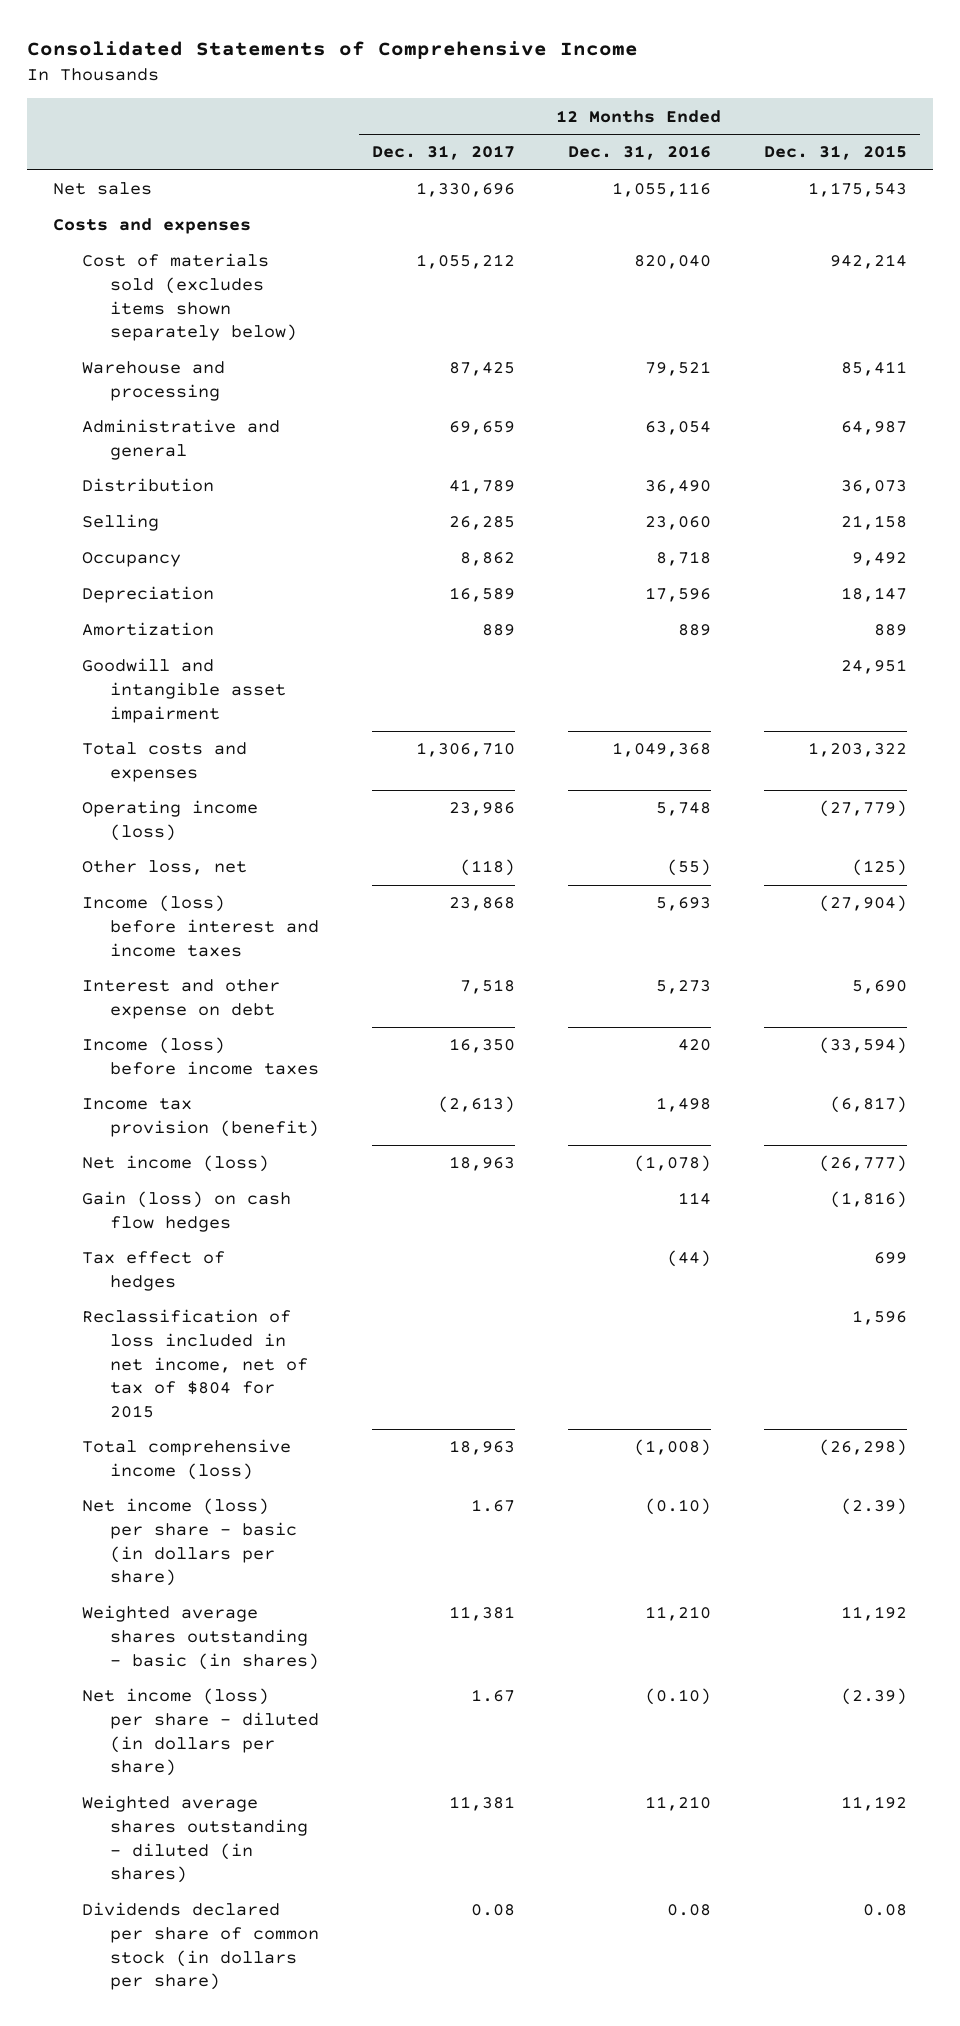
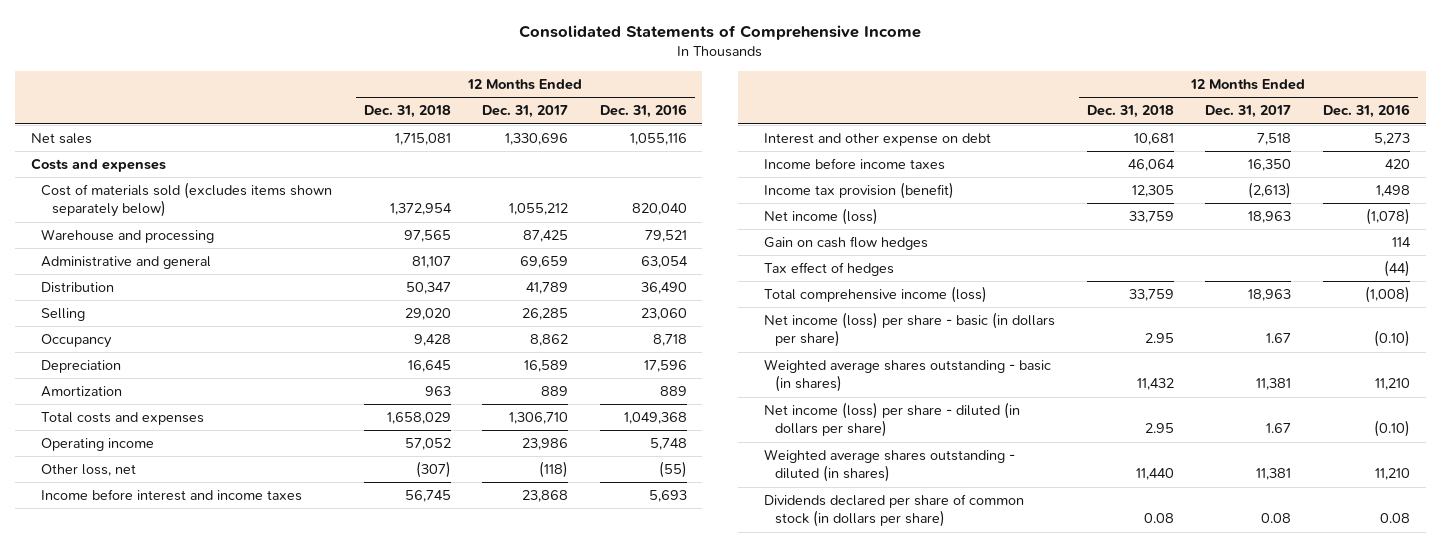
[763,145,907,161] Dec. 31, 2015 -> none
none -> [363,105,451,119] Dec. 31, 2018
[81,658,286,723] Goodwill and intangible asset impairment -> none
[81,800,258,841] Operating income (loss) -> [41,438,155,452] Operating income
[81,895,319,957] Income (loss) before interest and income taxes -> [41,489,303,502] Income before interest and income taxes
[81,1037,319,1075] Income (loss) before income taxes -> [764,158,946,171] Income before income taxes
[81,1191,291,1232] Gain (loss) on cash flow hedges -> [764,236,929,251] Gain on cash flow hedges
[81,1309,308,1418] Reclassification of loss included in net income, net of tax of $804 for 2015 -> none

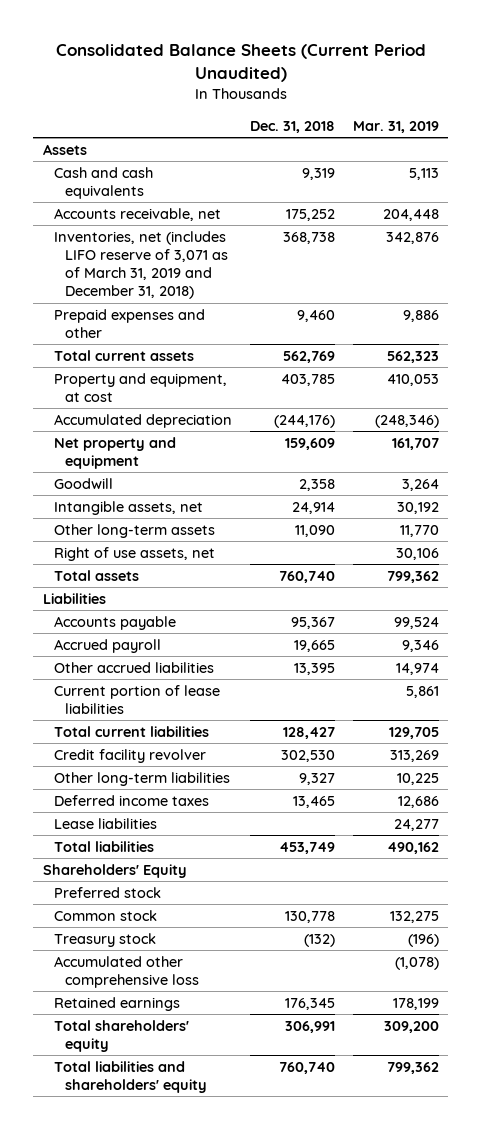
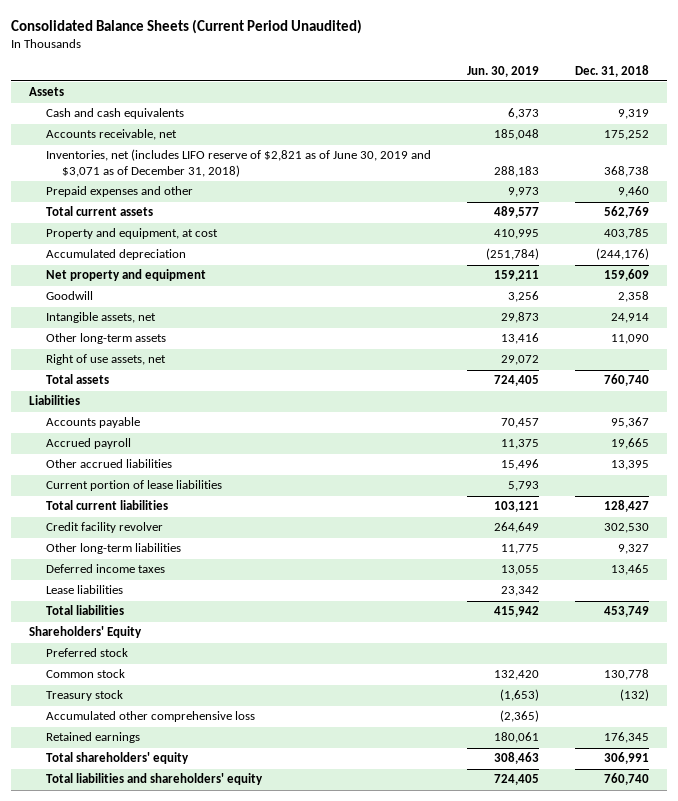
[352,120,439,133] Mar. 31, 2019 -> none
none -> [466,65,539,77] Jun. 30, 2019
[53,230,228,300] Inventories, net (includes LIFO reserve of 3,071 as of March 31, 2019 and December 31, 2018) -> [45,149,431,177] Inventories, net (includes LIFO reserve of $2,821 as of June 30, 2019 and $3,071 as of December 31, 2018)

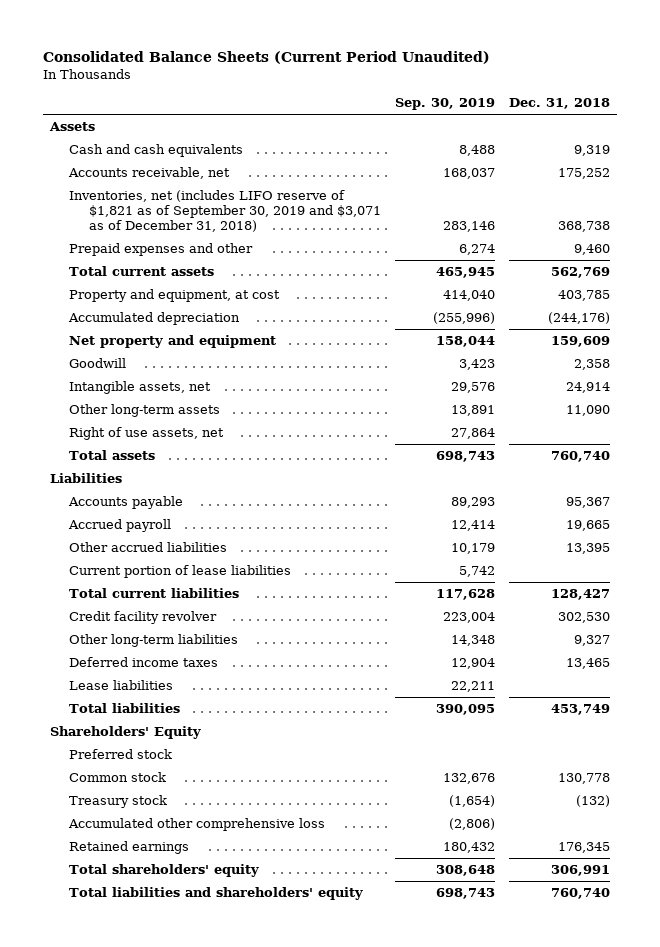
[466,65,539,77] Jun. 30, 2019 -> none
none -> [395,98,496,111] Sep. 30, 2019
[45,149,431,177] Inventories, net (includes LIFO reserve of $2,821 as of June 30, 2019 and $3,071 as of December 31, 2018) -> [69,190,382,233] Inventories, net (includes LIFO reserve of $1,821 as of September 30, 2019 and $3,071 as of December 31, 2018)

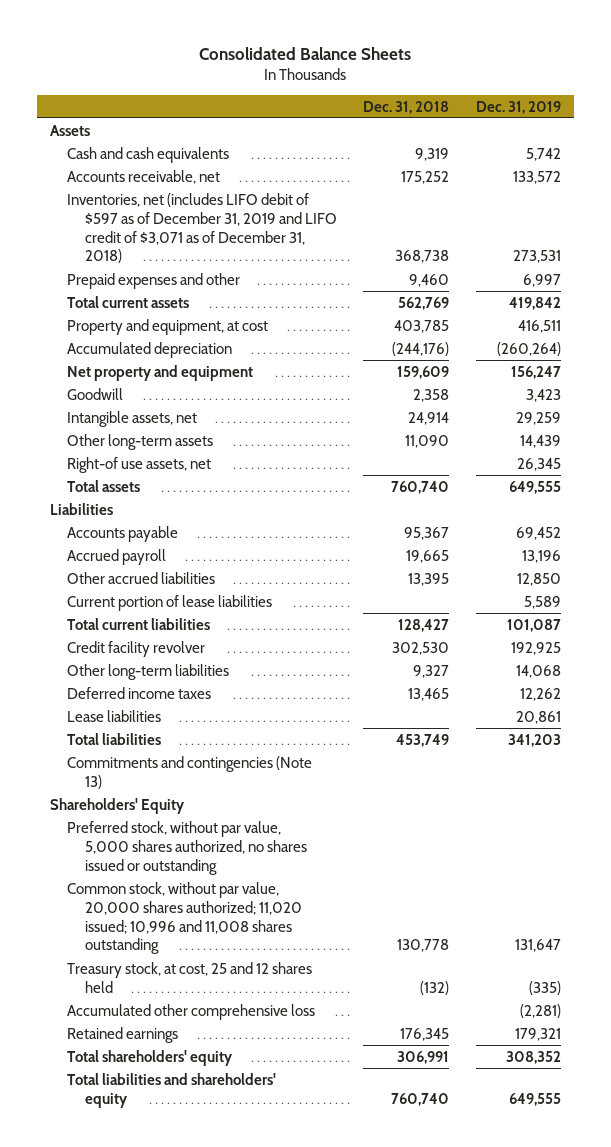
[42,51,490,65] Consolidated Balance Sheets (Current Period Unaudited) -> [199,47,412,61] Consolidated Balance Sheets
[395,98,496,111] Sep. 30, 2019 -> none
none -> [475,100,561,114] Dec. 31, 2019
[69,190,382,233] Inventories, net (includes LIFO reserve of $1,821 as of September 30, 2019 and $3,071 as of December 31, 2018) -> [67,192,337,264] Inventories, net (includes LIFO debit of $597 as of December 31, 2019 and LIFO credit of $3,071 as of December 31, 2018)
[69,427,225,441] Right of use assets, net -> [67,456,212,473] Right-of use assets, net
none -> [67,755,313,789] Commitments and contingencies (Note 13)
[69,749,173,760] Preferred stock -> [67,820,307,875] Preferred stock, without par value, 5,000 shares authorized, no shares issued or outstanding
[69,772,167,783] Common stock -> [67,881,302,955] Common stock, without par value, 20,000 shares authorized; 11,020 issued; 10,996 and 11,008 shares outstanding
[69,795,168,809] Treasury stock -> [67,961,313,993] Treasury stock, at cost, 25 and 12 shares held

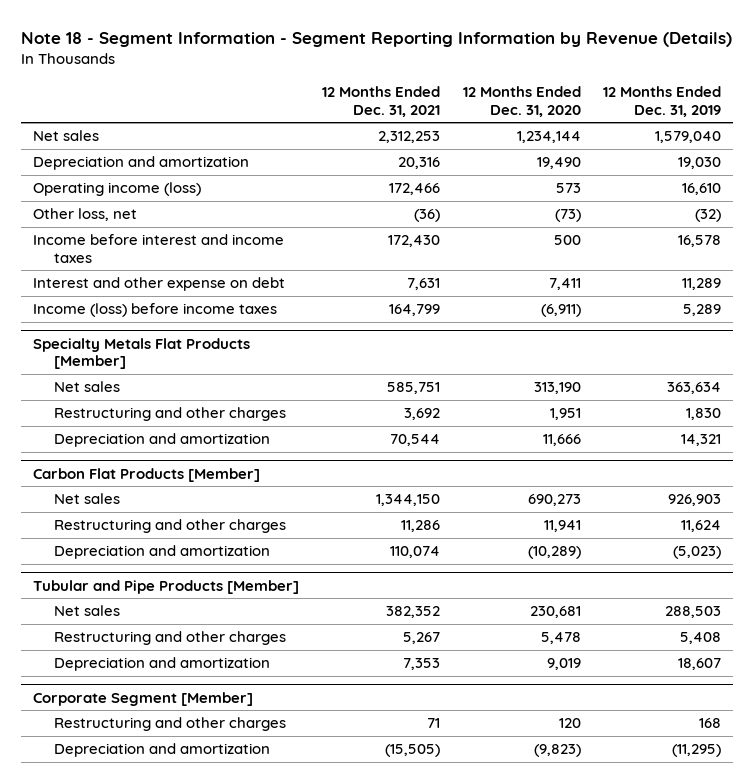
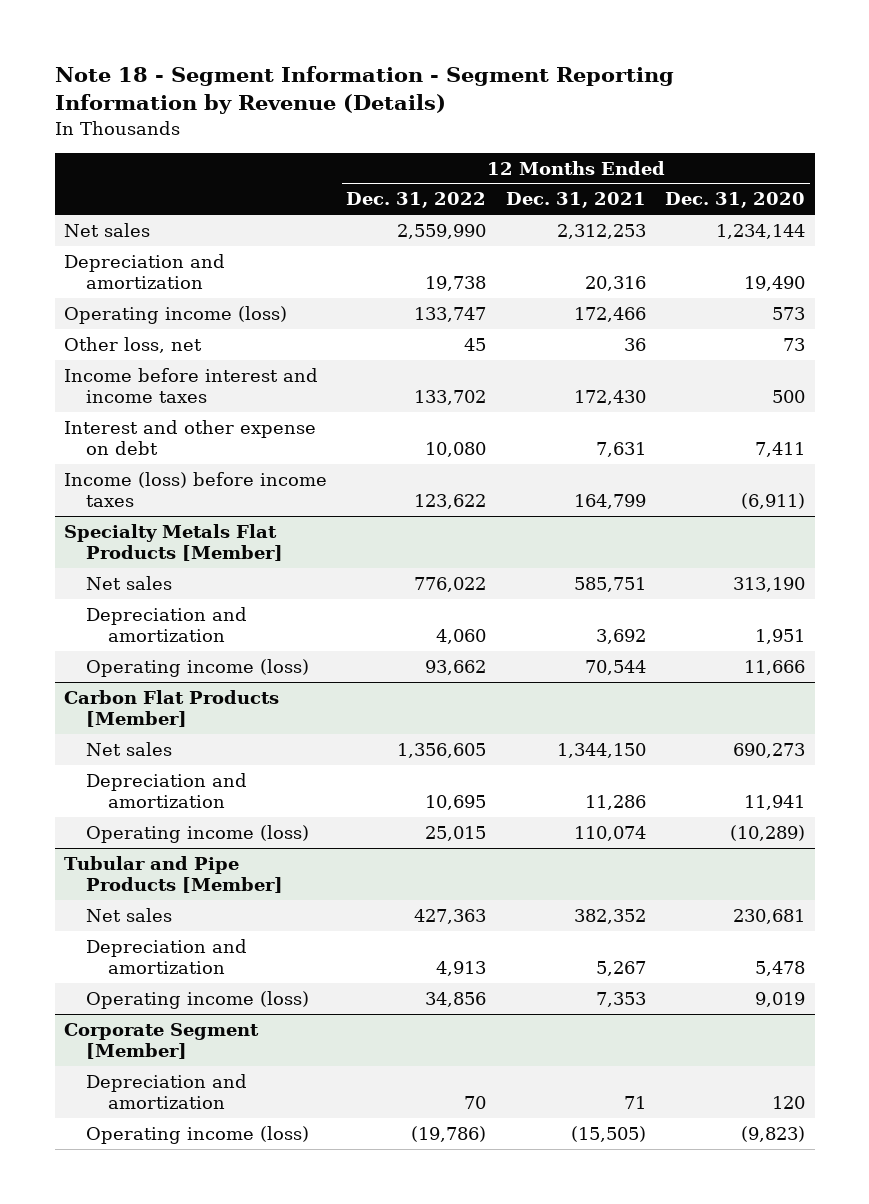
[603,86,722,117] 12 Months Ended Dec. 31, 2019 -> none
none -> [346,192,487,209] Dec. 31, 2022
[413,209,440,223] (36) -> [623,337,646,351] 36
[554,209,581,223] (73) -> [782,337,805,351] 73
[54,407,287,422] Restructuring and other charges -> none
[389,434,440,447] 70,544 -> [595,628,646,644] 3,692
[542,434,581,447] 11,666 -> [754,628,805,644] 1,951
none -> [85,658,309,677] Operating income (loss)
[54,519,287,534] Restructuring and other charges -> none
[389,546,440,559] 110,074 -> [584,794,646,810] 11,286
[527,546,581,560] (10,289) -> [743,794,805,810] 11,941
none -> [85,824,309,843] Operating income (loss)
[54,631,287,646] Restructuring and other charges -> none
[402,658,440,671] 7,353 -> [595,960,646,976] 5,267
[546,658,581,671] 9,019 -> [754,960,805,976] 5,478
none -> [85,990,309,1009] Operating income (loss)
[54,717,287,732] Restructuring and other charges -> none
[384,744,440,758] (15,505) -> [623,1095,646,1109] 71
[533,744,581,758] (9,823) -> [771,1095,805,1109] 120
none -> [85,1125,309,1144] Operating income (loss)

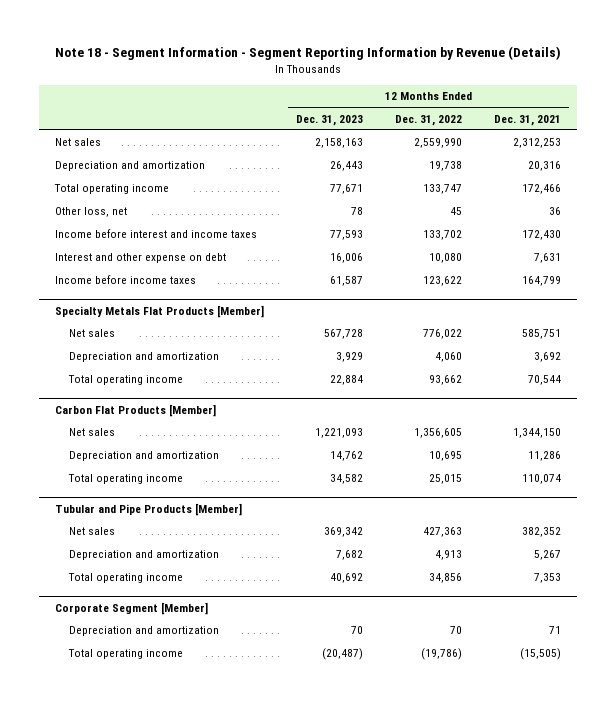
[664,192,805,209] Dec. 31, 2020 -> none
none -> [296,114,364,126] Dec. 31, 2023
[64,305,288,324] Operating income (loss) -> [53,184,169,195] Total operating income
[64,471,328,507] Income (loss) before income taxes -> [54,275,196,285] Income before income taxes
[85,658,309,677] Operating income (loss) -> [68,375,184,386] Total operating income
[85,824,309,843] Operating income (loss) -> [68,474,184,485] Total operating income
[85,990,309,1009] Operating income (loss) -> [68,573,184,584] Total operating income
[85,1125,309,1144] Operating income (loss) -> [68,649,184,660] Total operating income

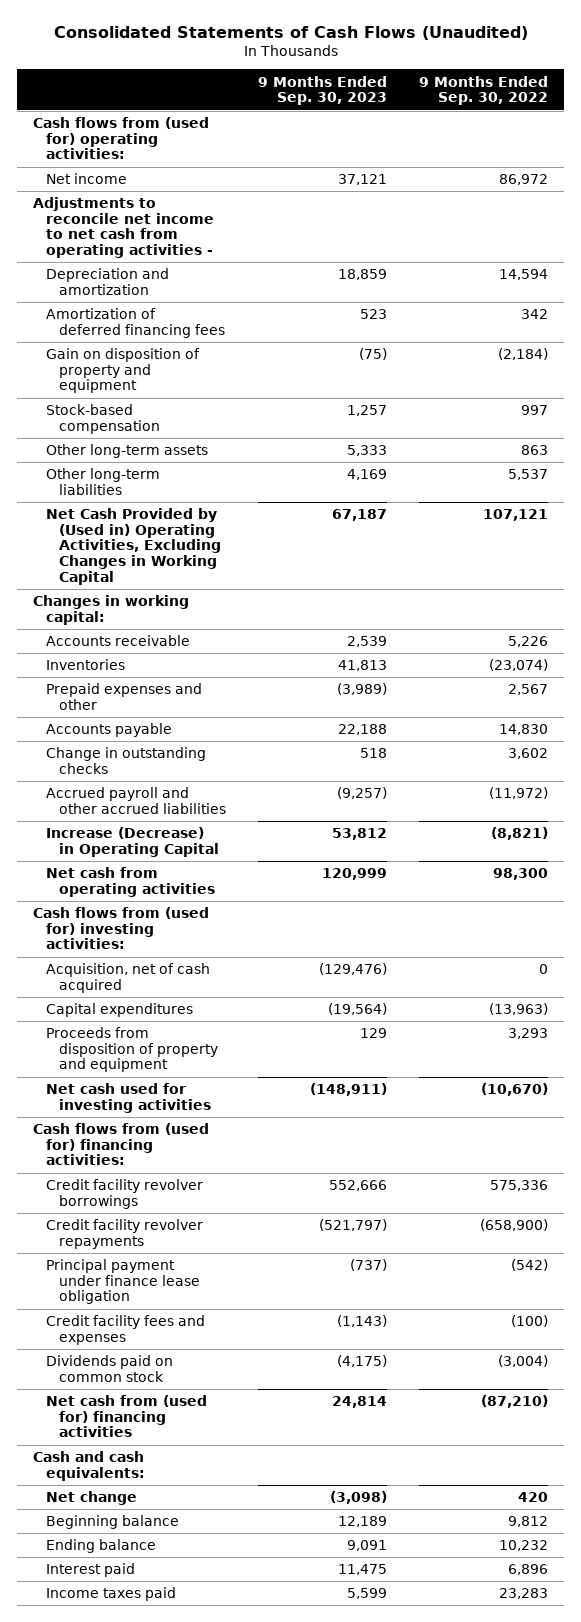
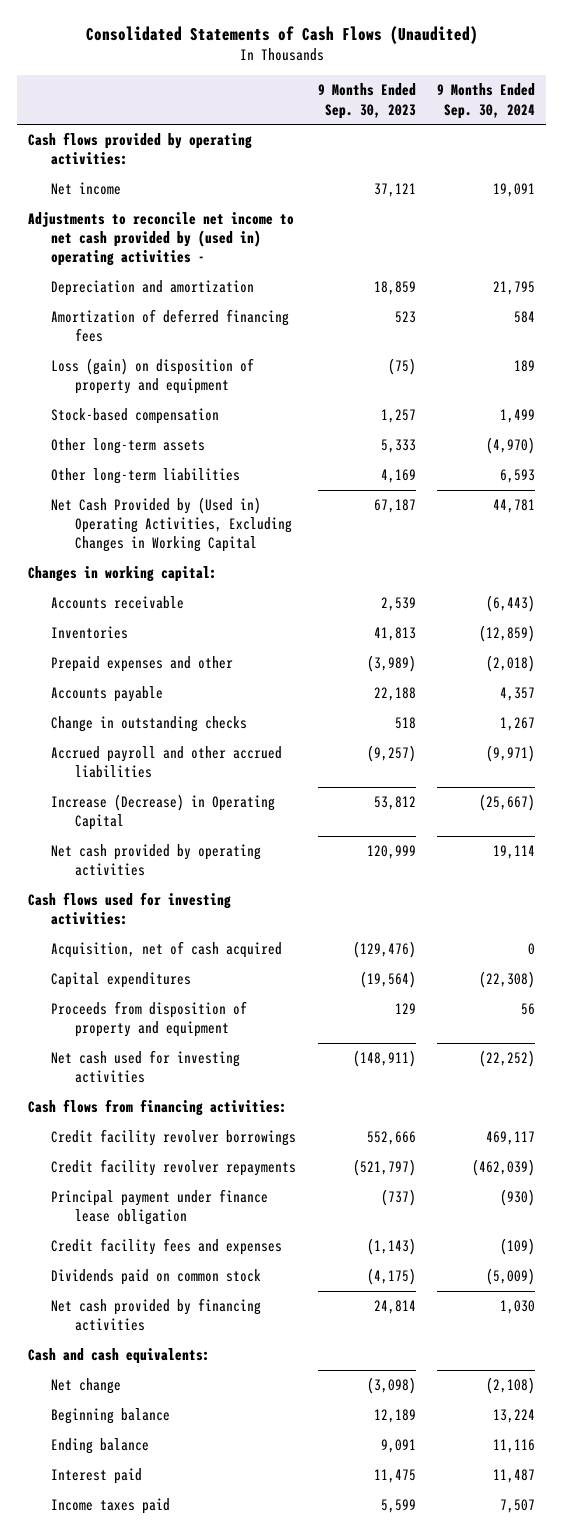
[419,75,549,106] 9 Months Ended Sep. 30, 2022 -> none
none -> [437,83,536,119] 9 Months Ended Sep. 30, 2024
[33,117,210,160] Cash flows from (used for) operating activities: -> [27,132,252,166] Cash flows provided by operating activities:
[33,197,215,259] Adjustments to reconcile net income to net cash from operating activities - -> [27,212,294,267] Adjustments to reconcile net income to net cash provided by (used in) operating activities -
[46,348,201,394] Gain on disposition of property and equipment -> [51,358,255,395] Loss (gain) on disposition of property and equipment
[46,867,216,897] Net cash from operating activities -> [51,844,262,877] Net cash provided by operating activities
[33,907,210,950] Cash flows from (used for) investing activities: -> [27,892,231,926] Cash flows used for investing activities:
[33,1123,210,1166] Cash flows from (used for) financing activities: -> [27,1099,287,1117] Cash flows from financing activities:
[46,1395,208,1438] Net cash from (used for) financing activities -> [51,1298,262,1332] Net cash provided by financing activities

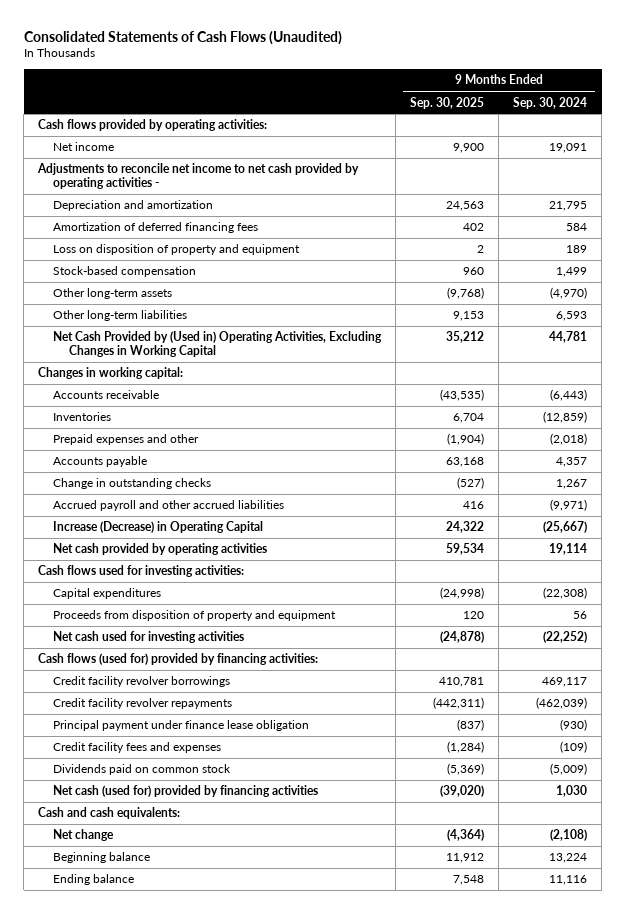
[317,83,416,119] 9 Months Ended Sep. 30, 2023 -> none
none -> [410,96,485,109] Sep. 30, 2025
[27,212,294,267] Adjustments to reconcile net income to net cash provided by (used in) operating activities - -> [37,163,360,189] Adjustments to reconcile net income to net cash provided by operating activities -
[51,358,255,395] Loss (gain) on disposition of property and equipment -> [53,244,301,256] Loss on disposition of property and equipment
[51,941,283,959] Acquisition, net of cash acquired -> none
[27,1099,287,1117] Cash flows from financing activities: -> [38,653,319,666] Cash flows (used for) provided by financing activities:
[51,1298,262,1332] Net cash provided by financing activities -> [53,785,319,798] Net cash (used for) provided by financing activities
[51,1468,143,1485] Interest paid -> none
[51,1498,171,1515] Income taxes paid -> none

